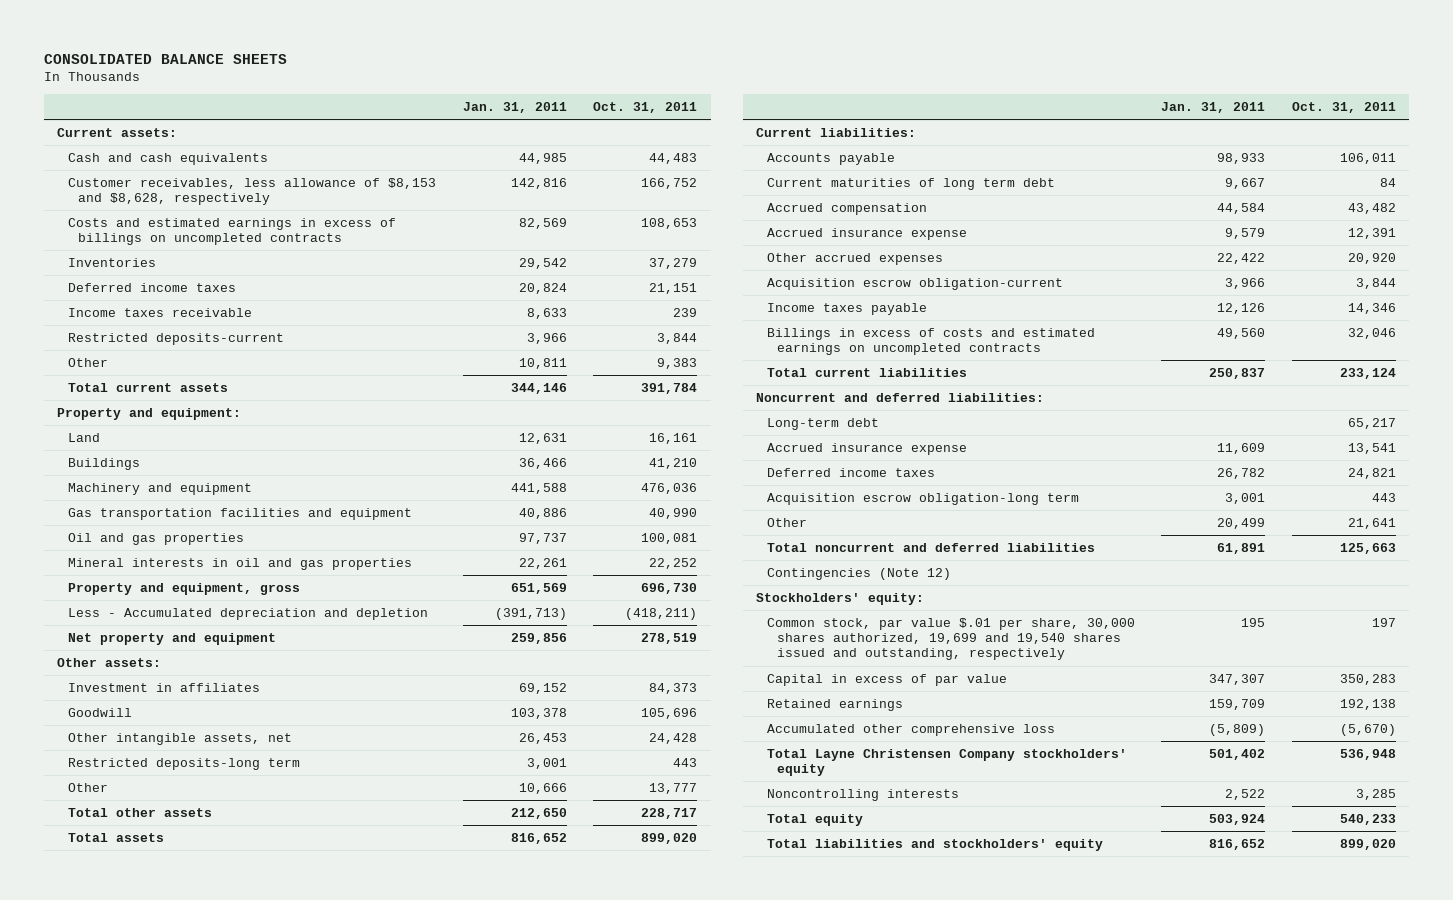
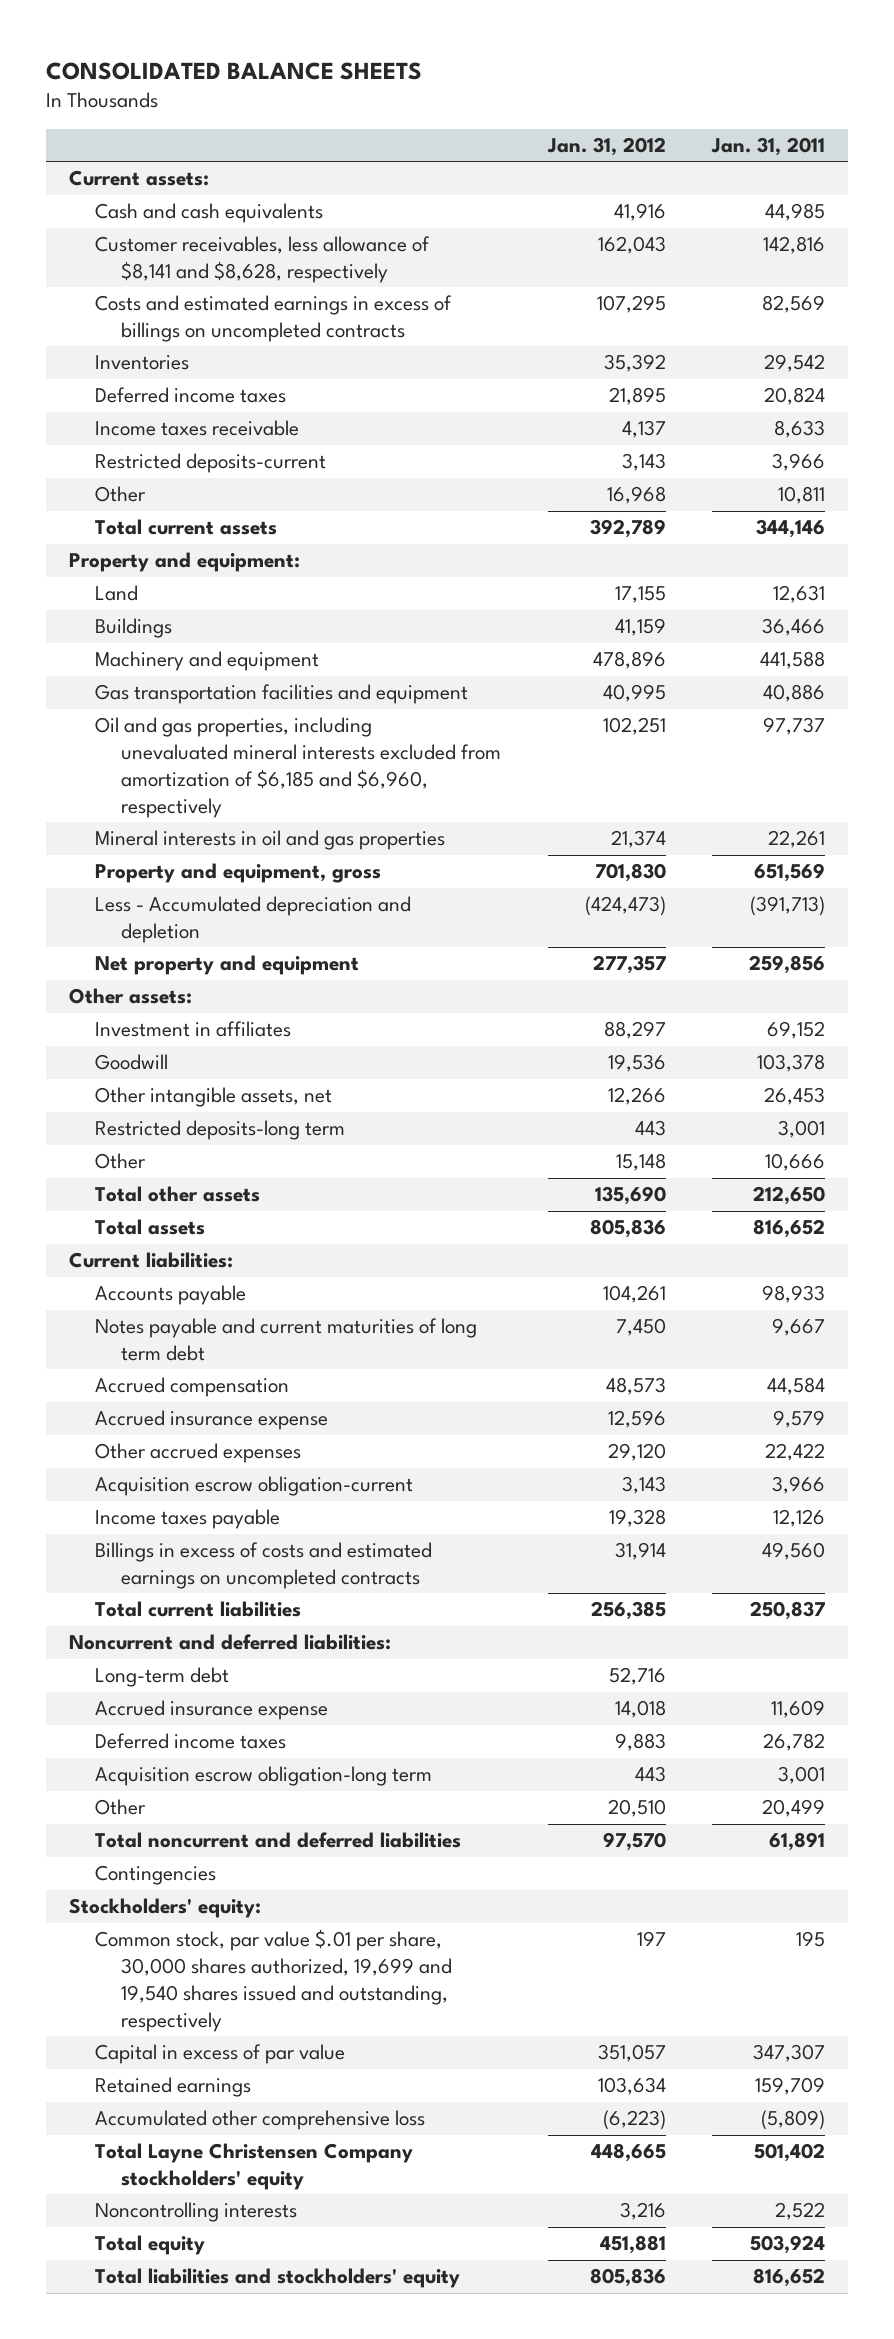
[593,101,698,113] Oct. 31, 2011 -> none
none -> [546,136,666,156] Jan. 31, 2012
[67,177,436,205] Customer receivables, less allowance of $8,153 and $8,628, respectively -> [95,236,431,284] Customer receivables, less allowance of $8,141 and $8,628, respectively
[67,532,244,545] Oil and gas properties -> [95,717,502,818] Oil and gas properties, including unevaluated mineral interests excluded from amortization of $6,185 and $6,960, respectively
[766,177,1055,190] Current maturities of long term debt -> [95,1318,478,1362] Notes payable and current maturities of long term debt
[766,567,951,580] Contingencies (Note 12) -> [95,1865,217,1886] Contingencies

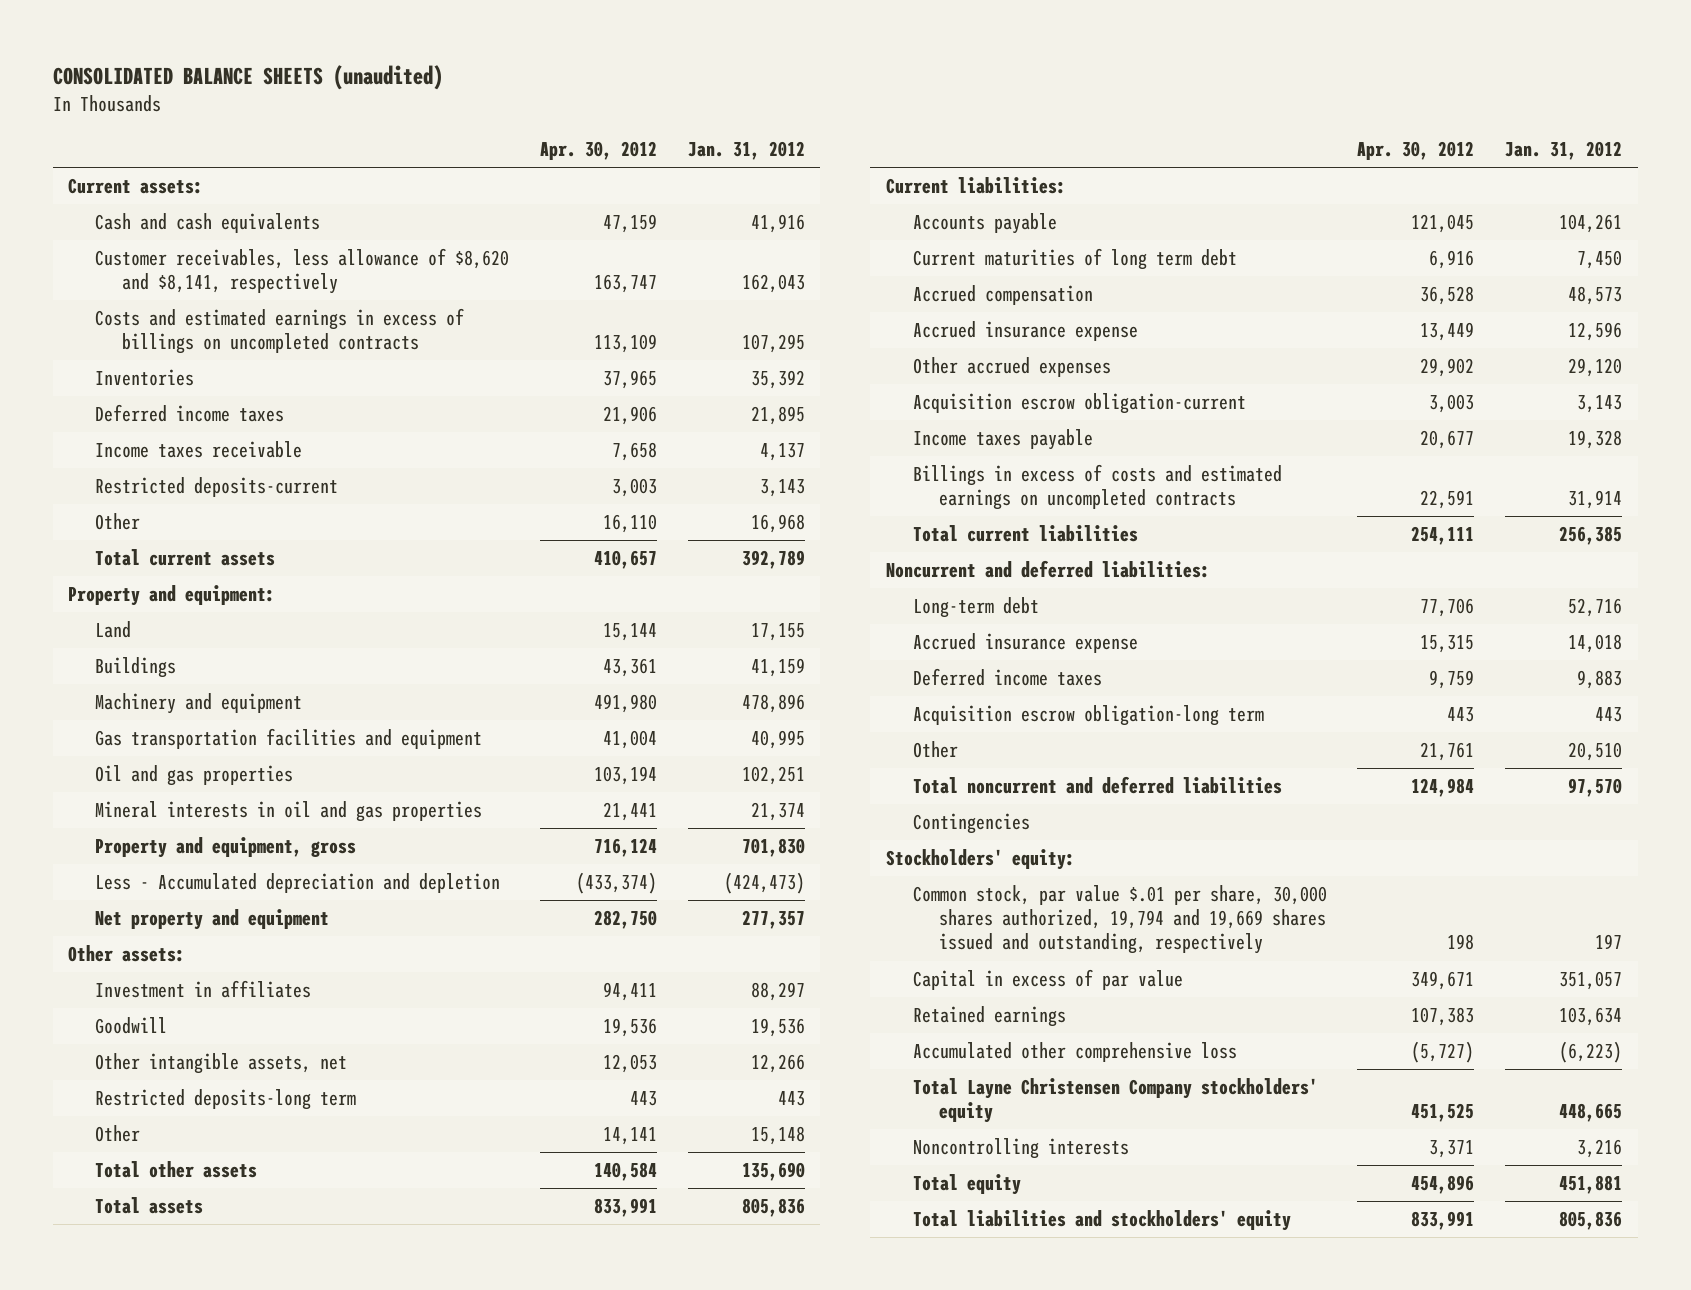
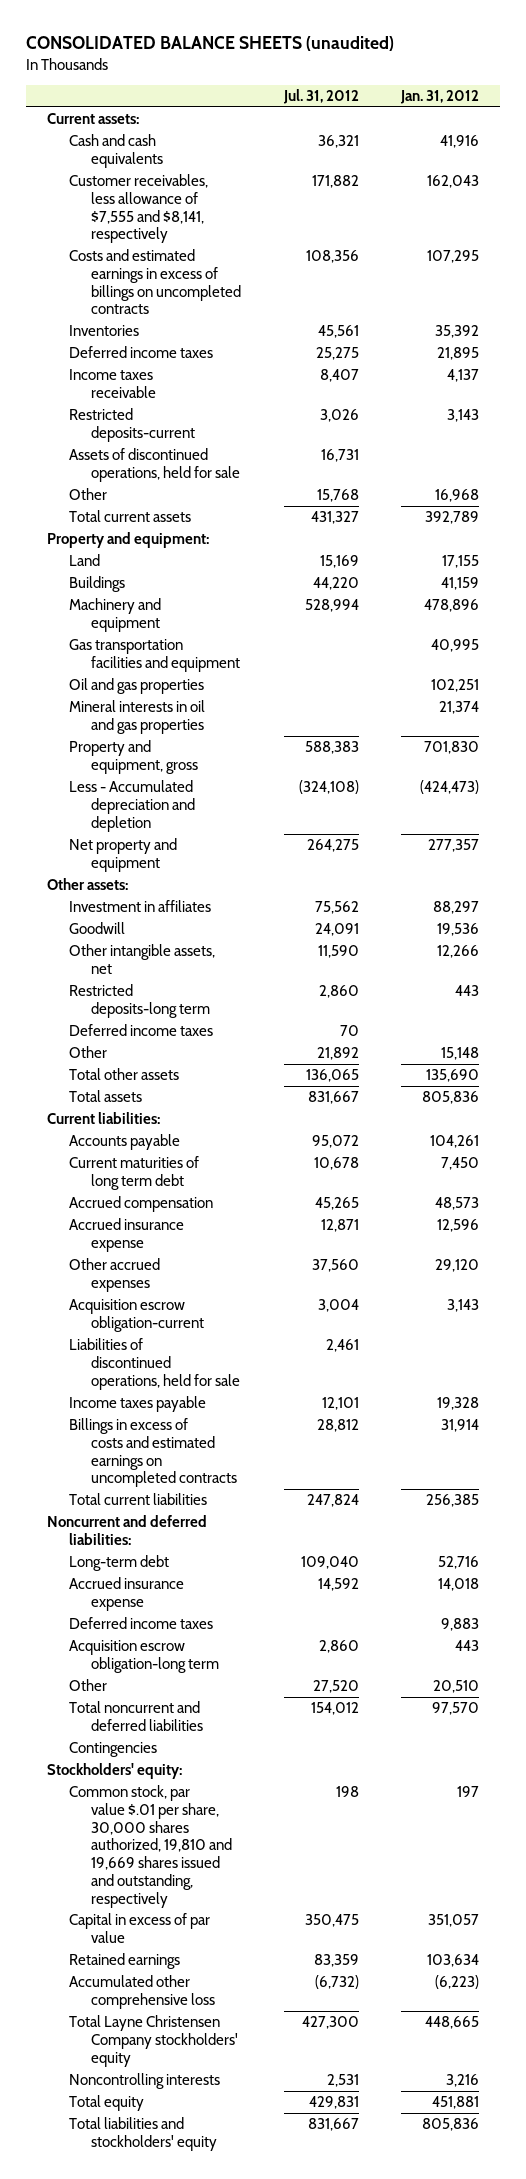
[540,141,658,161] Apr. 30, 2012 -> none
none -> [282,89,359,105] Jul. 31, 2012
[95,248,510,295] Customer receivables, less allowance of $8,620 and $8,141, respectively -> [69,174,209,244] Customer receivables, less allowance of $7,555 and $8,141, respectively
none -> [69,448,241,483] Assets of discontinued operations, held for sale
none -> [69,1024,214,1037] Deferred income taxes
none -> [69,1338,241,1390] Liabilities of discontinued operations, held for sale
[912,885,1327,955] Common stock, par value $.01 per share, 30,000 shares authorized, 19,794 and 19,669 shares issued and outstanding, respectively -> [69,1785,233,1908] Common stock, par value $.01 per share, 30,000 shares authorized, 19,810 and 19,669 shares issued and outstanding, respectively

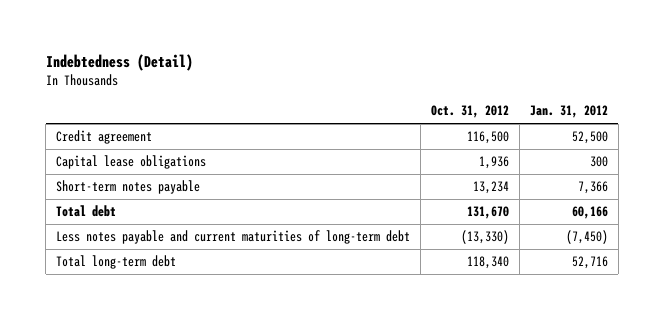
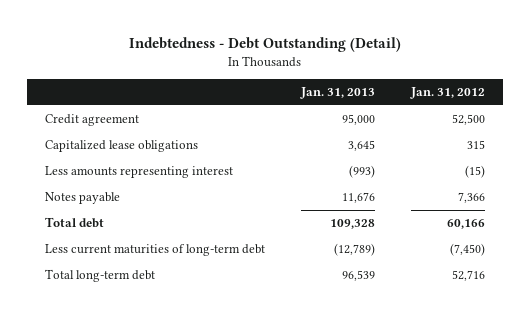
[45,53,193,71] Indebtedness (Detail) -> [129,36,402,52] Indebtedness - Debt Outstanding (Detail)
[431,105,510,119] Oct. 31, 2012 -> none
none -> [300,86,376,99] Jan. 31, 2013
[56,155,207,170] Capital lease obligations -> [45,140,199,153] Capitalized lease obligations
[589,156,608,168] 300 -> [466,140,485,150] 315
none -> [45,166,234,179] Less amounts representing interest
[56,180,201,195] Short-term notes payable -> [45,192,121,205] Notes payable
[56,230,411,245] Less notes payable and current maturities of long-term debt -> [45,244,266,257] Less current maturities of long-term debt

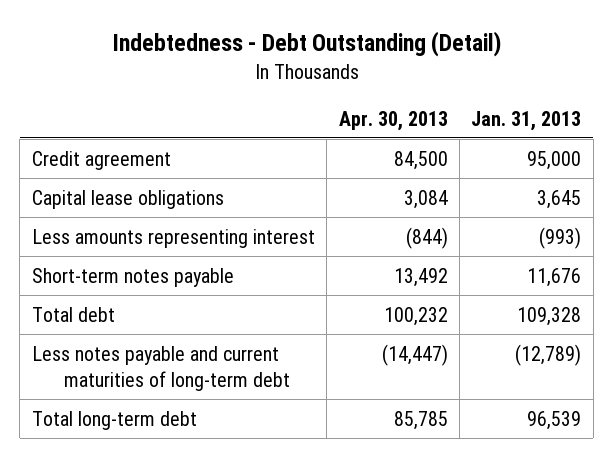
[409,86,485,99] Jan. 31, 2012 -> none
none -> [338,110,448,131] Apr. 30, 2013
[45,140,199,153] Capitalized lease obligations -> [31,189,224,209] Capital lease obligations
[45,192,121,205] Notes payable -> [31,267,234,287] Short-term notes payable
[45,244,266,257] Less current maturities of long-term debt -> [31,345,291,391] Less notes payable and current maturities of long-term debt

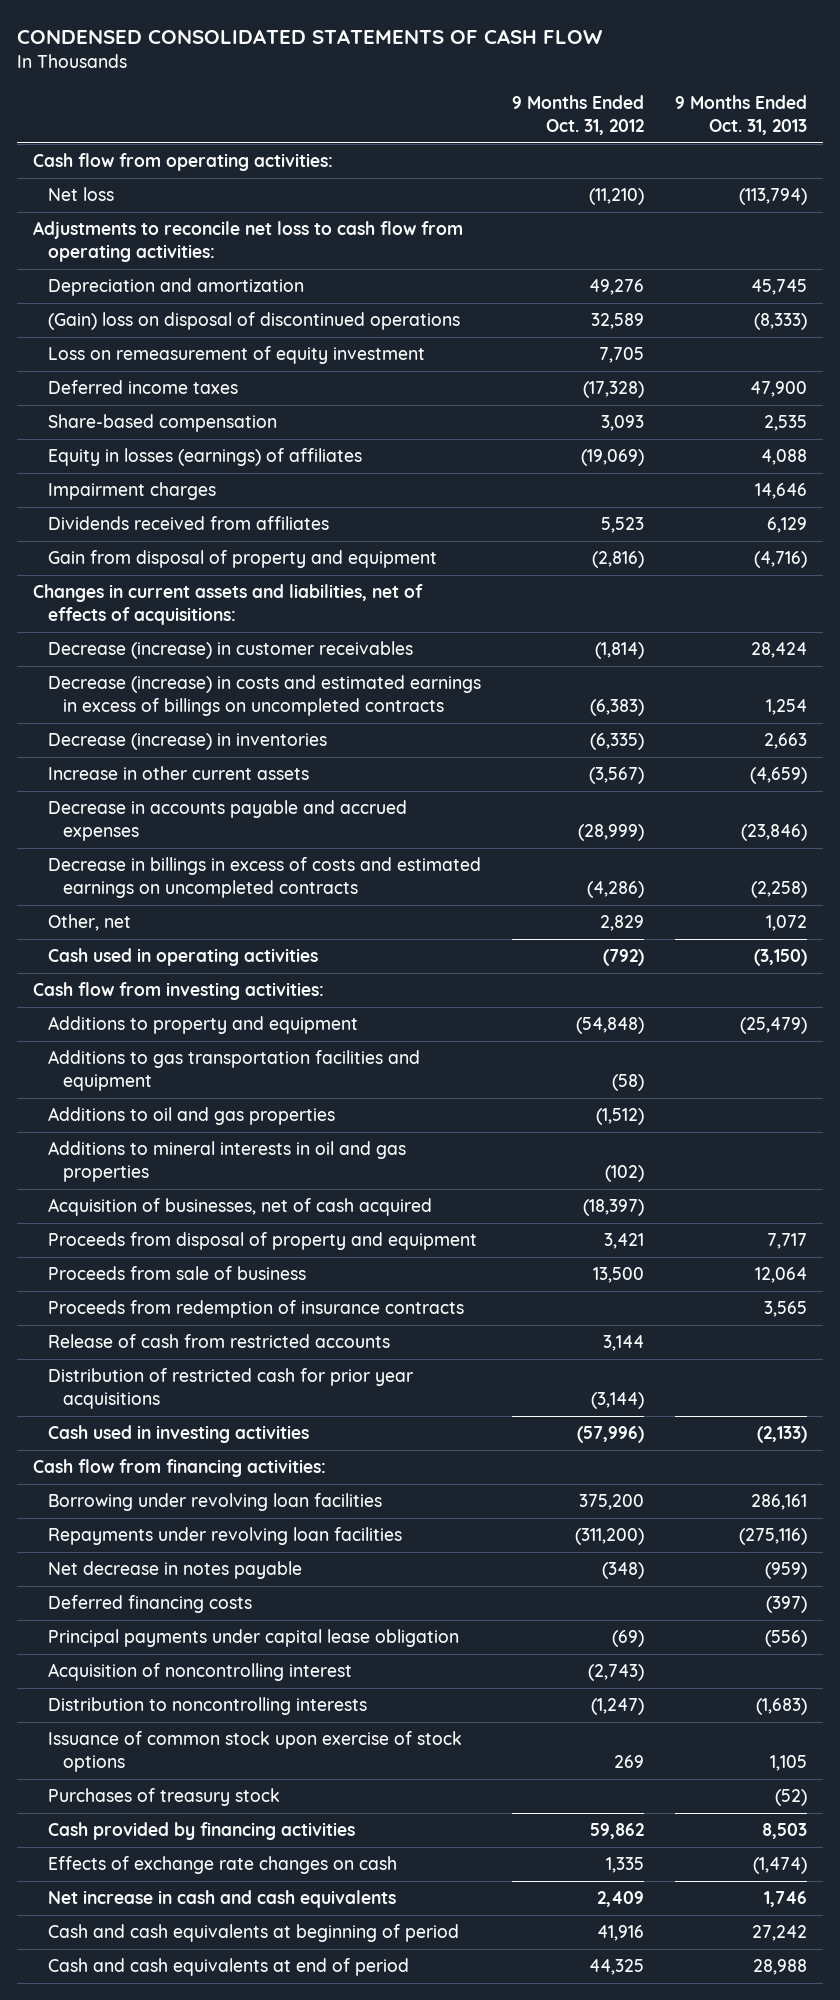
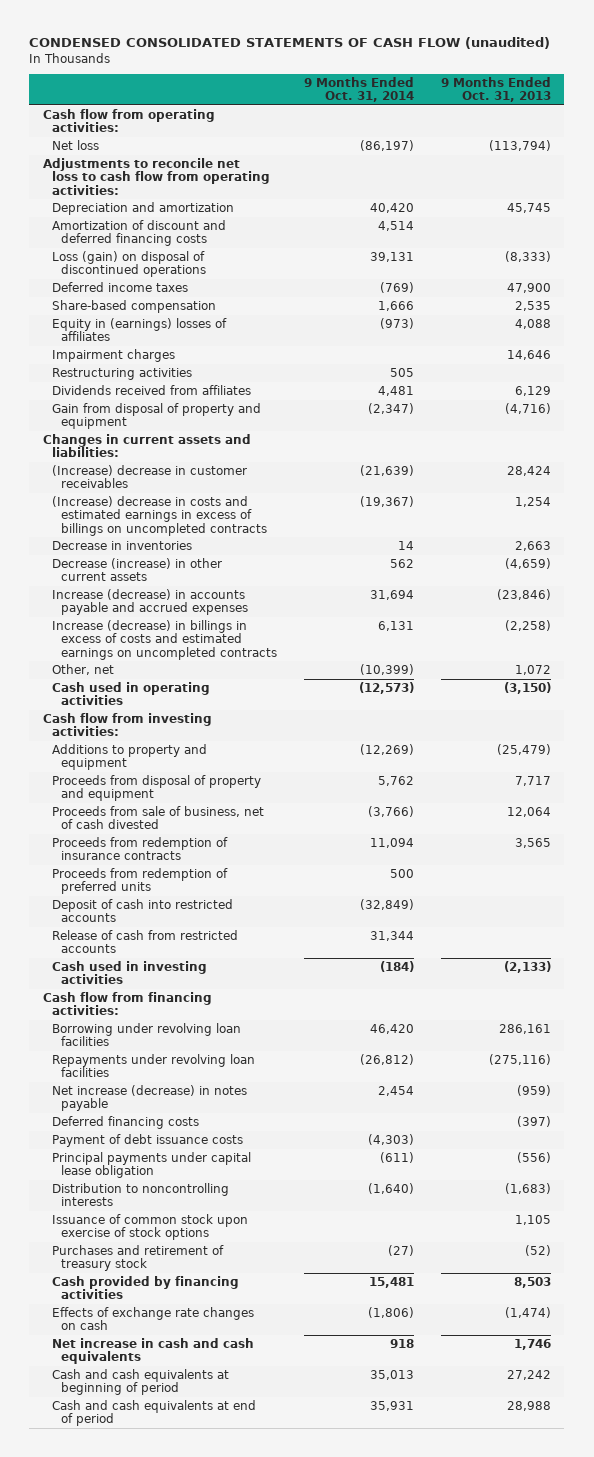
[16,29,602,45] CONDENSED CONSOLIDATED STATEMENTS OF CASH FLOW -> [29,37,551,50] CONDENSED CONSOLIDATED STATEMENTS OF CASH FLOW (unaudited)
[512,95,645,135] 9 Months Ended Oct. 31, 2012 -> none
none -> [304,77,415,103] 9 Months Ended Oct. 31, 2014
[47,346,425,365] Loss on remeasurement of equity investment -> none
none -> [52,219,227,247] Amortization of discount and deferred financing costs
[47,312,460,331] (Gain) loss on disposal of discontinued operations -> [52,250,207,278] Loss (gain) on disposal of discontinued operations
[47,448,362,467] Equity in losses (earnings) of affiliates -> [52,317,228,342] Equity in (earnings) losses of affiliates
none -> [52,367,193,380] Restructuring activities
[32,584,423,626] Changes in current assets and liabilities, net of effects of acquisitions: -> [42,433,251,458] Changes in current assets and liabilities:
[47,641,413,660] Decrease (increase) in customer receivables -> [52,464,248,489] (Increase) decrease in customer receivables
[47,675,481,717] Decrease (increase) in costs and estimated earnings in excess of billings on uncompleted contracts -> [52,495,268,536] (Increase) decrease in costs and estimated earnings in excess of billings on uncompleted contracts
[47,733,327,751] Decrease (increase) in inventories -> [52,540,193,550] Decrease in inventories
[47,766,309,781] Increase in other current assets -> [52,557,223,582] Decrease (increase) in other current assets
[47,800,407,842] Decrease in accounts payable and accrued expenses -> [52,588,249,616] Increase (decrease) in accounts payable and accrued expenses
[47,857,481,899] Decrease in billings in excess of costs and estimated earnings on uncompleted contracts -> [52,619,278,660] Increase (decrease) in billings in excess of costs and estimated earnings on uncompleted contracts
[47,1050,420,1092] Additions to gas transportation facilities and equipment -> none
[47,1107,335,1126] Additions to oil and gas properties -> none
[47,1141,406,1183] Additions to mineral interests in oil and gas properties -> none
[47,1198,432,1217] Acquisition of businesses, net of cash acquired -> none
[47,1266,306,1281] Proceeds from sale of business -> [52,805,265,830] Proceeds from sale of business, net of cash divested
none -> [52,867,229,895] Proceeds from redemption of preferred units
none -> [52,898,234,923] Deposit of cash into restricted accounts
[47,1368,413,1410] Distribution of restricted cash for prior year acquisitions -> none
[47,1561,302,1580] Net decrease in notes payable -> [52,1084,248,1112] Net increase (decrease) in notes payable
none -> [52,1133,244,1147] Payment of debt issuance costs
[47,1663,352,1682] Acquisition of noncontrolling interest -> none
[47,1788,280,1807] Purchases of treasury stock -> [52,1244,225,1272] Purchases and retirement of treasury stock

